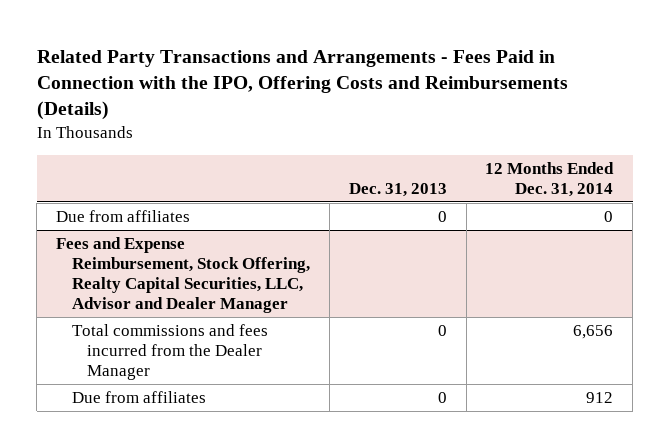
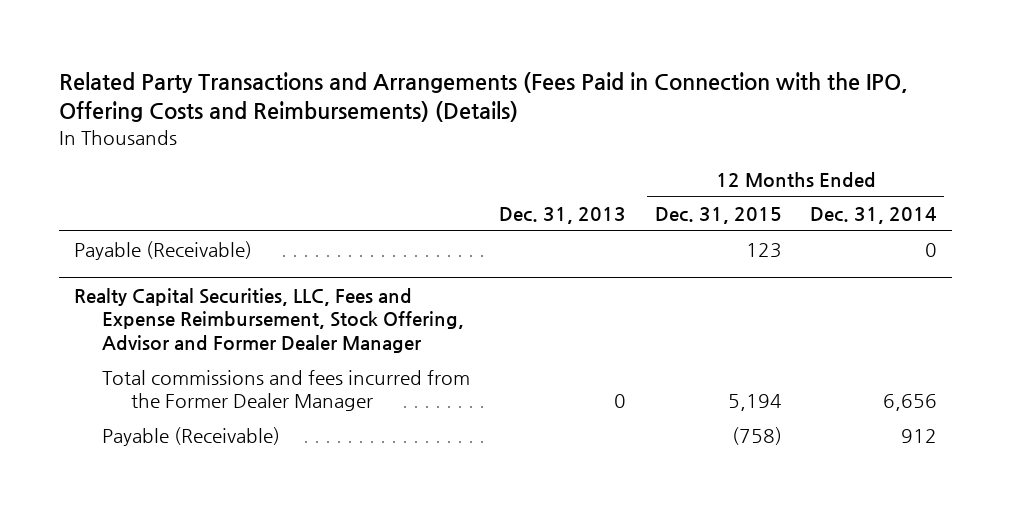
[36,49,568,121] Related Party Transactions and Arrangements - Fees Paid in Connection with the IPO, Offering Costs and Reimbursements (Details) -> [59,71,909,122] Related Party Transactions and Arrangements (Fees Paid in Connection with the IPO, Offering Costs and Reimbursements) (Details)
none -> [654,207,782,225] Dec. 31, 2015
[56,209,191,222] Due from affiliates -> none
[71,390,206,403] Due from affiliates -> none
none -> [73,240,252,260] Payable (Receivable)
[56,236,310,313] Fees and Expense Reimbursement, Stock Offering, Realty Capital Securities, LLC, Advisor and Dealer Manager -> [73,287,465,354] Realty Capital Securities, LLC, Fees and Expense Reimbursement, Stock Offering, Advisor and Former Dealer Manager
[71,323,268,380] Total commissions and fees incurred from the Dealer Manager -> [102,369,471,412] Total commissions and fees incurred from the Former Dealer Manager
none -> [102,426,281,446] Payable (Receivable)

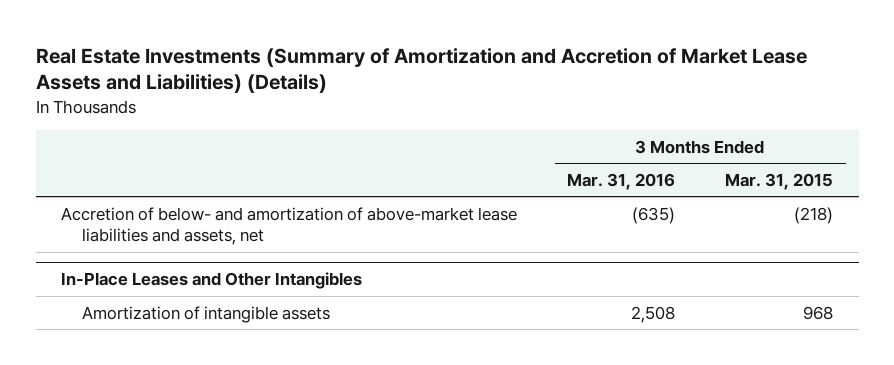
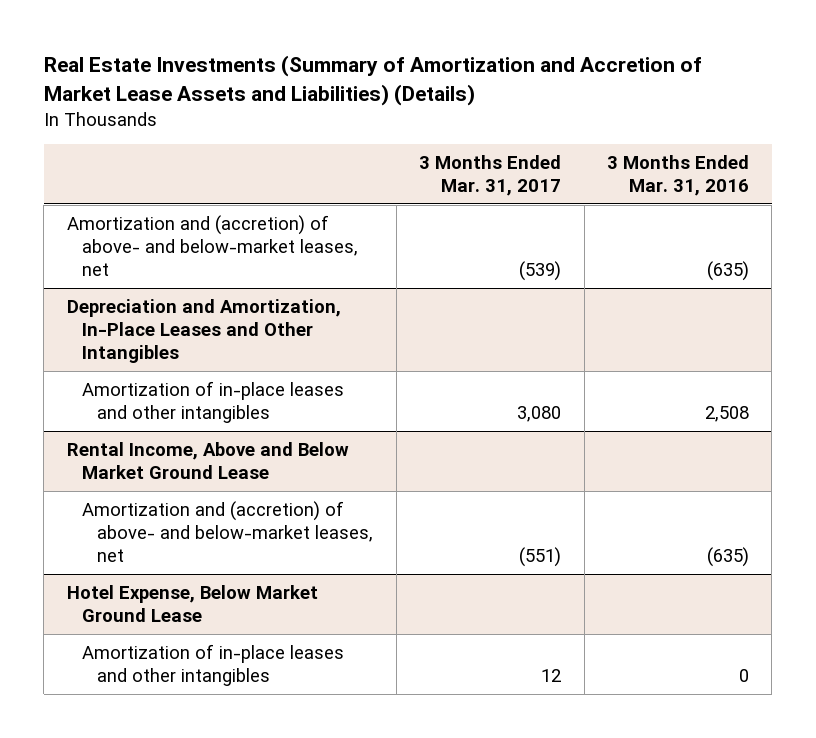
[725,172,834,190] Mar. 31, 2015 -> none
none -> [419,154,562,197] 3 Months Ended Mar. 31, 2017
[61,206,518,246] Accretion of below- and amortization of above-market lease liabilities and assets, net -> [66,214,358,277] Amortization and (accretion) of above- and below-market leases, net
[61,272,363,290] In-Place Leases and Other Intangibles -> [66,298,341,364] Depreciation and Amortization, In-Place Leases and Other Intangibles
[82,305,331,323] Amortization of intangible assets -> [81,380,344,424] Amortization of in-place leases and other intangibles
none -> [66,441,349,480] Rental Income, Above and Below Market Ground Lease
none -> [81,500,374,563] Amortization and (accretion) of above- and below-market leases, net
none -> [66,584,318,623] Hotel Expense, Below Market Ground Lease
none -> [81,643,344,687] Amortization of in-place leases and other intangibles

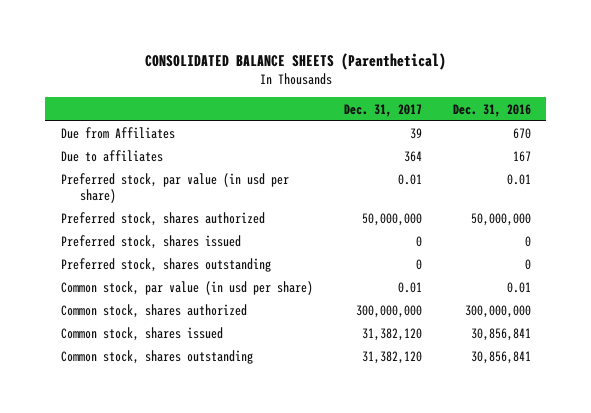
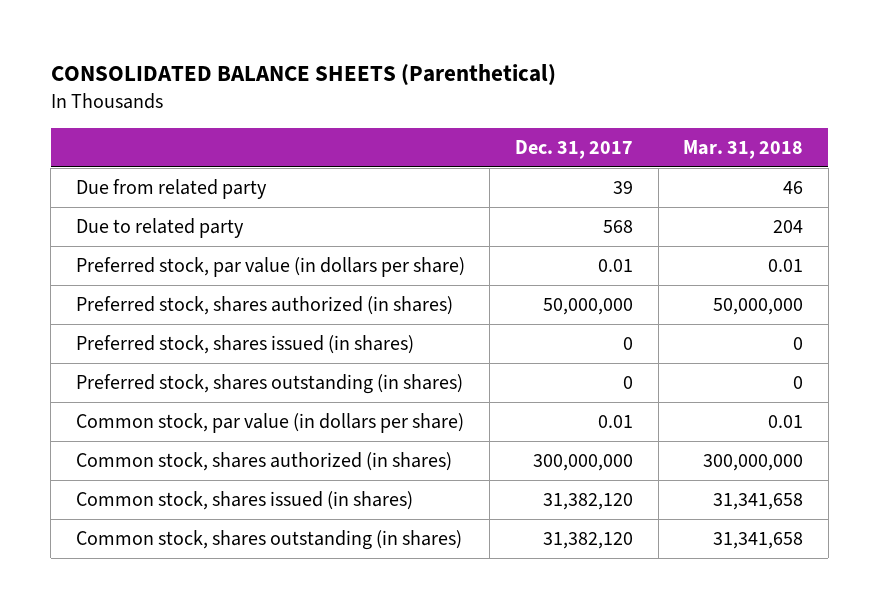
[452,103,531,117] Dec. 31, 2016 -> none
none -> [683,139,804,159] Mar. 31, 2018
[60,127,175,140] Due from Affiliates -> [75,178,267,199] Due from related party
[60,150,163,163] Due to affiliates -> [75,217,244,238] Due to related party
[403,151,422,163] 364 -> [603,219,634,233] 568
[60,173,289,204] Preferred stock, par value (in usd per share) -> [75,256,465,277] Preferred stock, par value (in dollars per share)
[60,212,265,227] Preferred stock, shares authorized -> [75,295,453,315] Preferred stock, shares authorized (in shares)
[60,235,241,250] Preferred stock, shares issued -> [75,334,414,354] Preferred stock, shares issued (in shares)
[60,258,271,273] Preferred stock, shares outstanding -> [75,373,463,394] Preferred stock, shares outstanding (in shares)
[60,281,313,296] Common stock, par value (in usd per share) -> [75,412,464,433] Common stock, par value (in dollars per share)
[60,304,247,319] Common stock, shares authorized -> [75,451,452,471] Common stock, shares authorized (in shares)
[60,327,223,342] Common stock, shares issued -> [75,490,413,510] Common stock, shares issued (in shares)
[60,350,253,365] Common stock, shares outstanding -> [75,529,462,550] Common stock, shares outstanding (in shares)

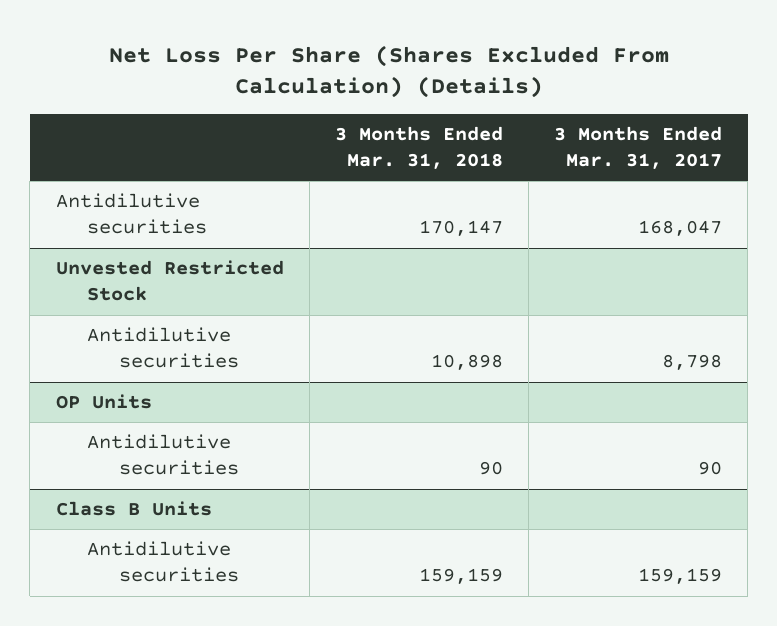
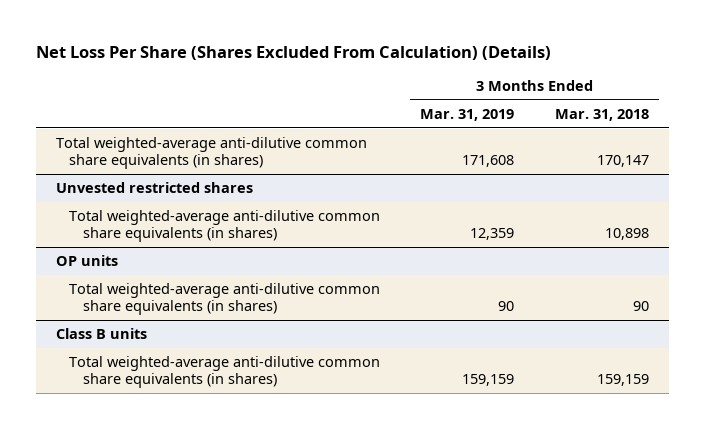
[553,125,722,170] 3 Months Ended Mar. 31, 2017 -> none
none -> [420,109,515,122] Mar. 31, 2019
[55,193,208,235] Antidilutive securities -> [55,137,367,170] Total weighted-average anti-dilutive common share equivalents (in shares)
[55,260,284,302] Unvested Restricted Stock -> [55,182,253,194] Unvested restricted shares
[87,327,239,369] Antidilutive securities -> [69,210,381,243] Total weighted-average anti-dilutive common share equivalents (in shares)
[55,394,152,410] OP Units -> [55,255,118,267] OP units
[87,434,239,476] Antidilutive securities -> [69,283,381,316] Total weighted-average anti-dilutive common share equivalents (in shares)
[55,501,212,517] Class B Units -> [55,328,147,340] Class B units
[87,541,239,583] Antidilutive securities -> [69,356,381,389] Total weighted-average anti-dilutive common share equivalents (in shares)

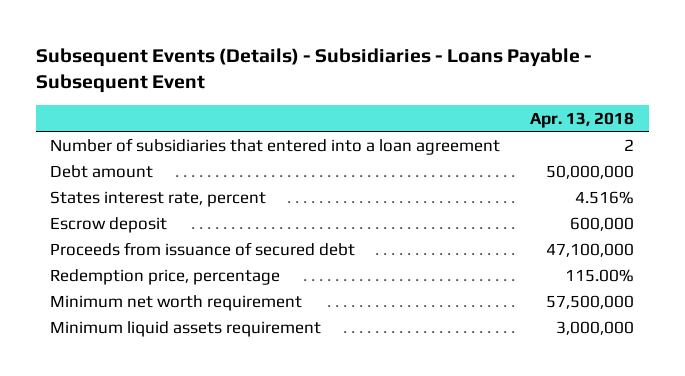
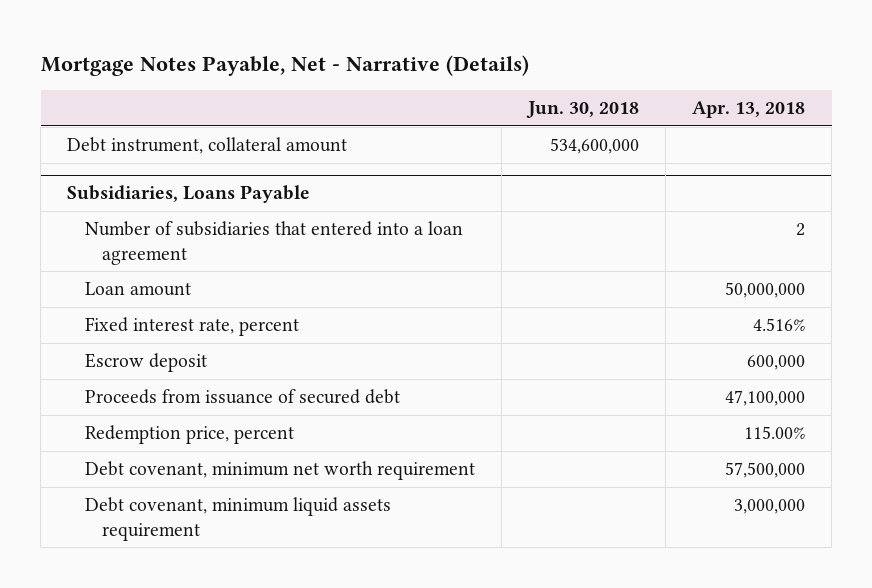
[35,47,592,94] Subsequent Events (Details) - Subsidiaries - Loans Payable - Subsequent Event -> [40,54,529,76] Mortgage Notes Payable, Net - Narrative (Details)
none -> [525,100,639,118] Jun. 30, 2018
none -> [67,137,348,155] Debt instrument, collateral amount
none -> [67,185,311,204] Subsidiaries, Loans Payable
[50,164,154,178] Debt amount -> [84,282,191,297] Loan amount
[50,190,267,207] States interest rate, percent -> [84,317,299,337] Fixed interest rate, percent
[50,268,281,285] Redemption price, percentage -> [84,425,294,445] Redemption price, percent
[50,294,303,311] Minimum net worth requirement -> [84,461,475,481] Debt covenant, minimum net worth requirement
[50,320,322,337] Minimum liquid assets requirement -> [84,497,391,541] Debt covenant, minimum liquid assets requirement

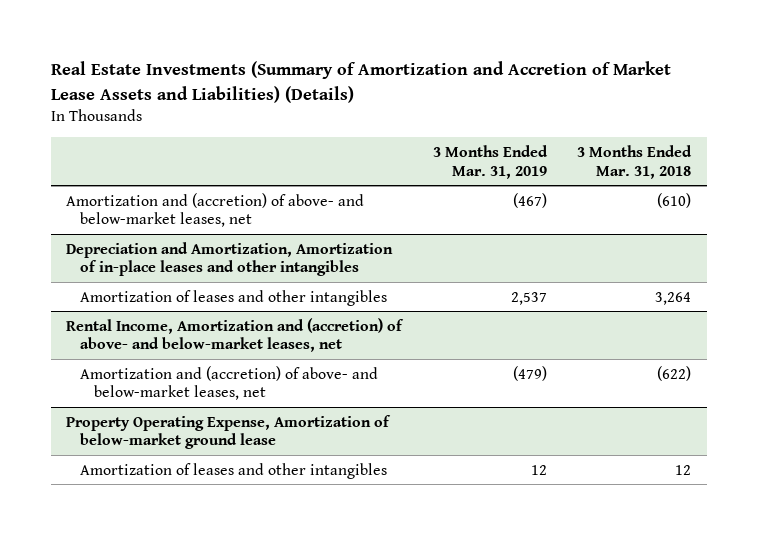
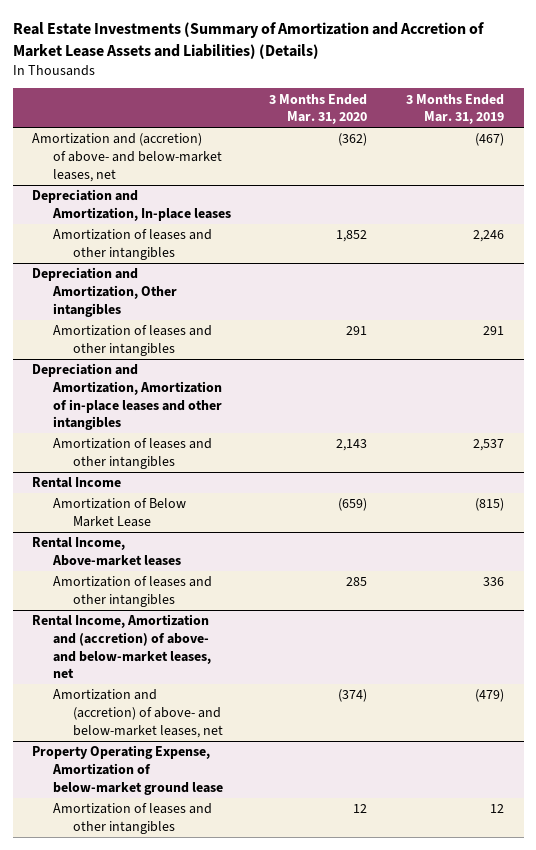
[577,144,693,179] 3 Months Ended Mar. 31, 2018 -> none
none -> [269,93,368,125] 3 Months Ended Mar. 31, 2020
none -> [31,189,231,221] Depreciation and Amortization, In-place leases
none -> [52,229,212,260] Amortization of leases and other intangibles
none -> [31,267,177,317] Depreciation and Amortization, Other intangibles
none -> [52,325,212,356] Amortization of leases and other intangibles
none -> [31,477,121,489] Rental Income
none -> [52,498,186,527] Amortization of Below Market Lease
none -> [31,537,181,566] Rental Income, Above-market leases
none -> [52,576,212,607] Amortization of leases and other intangibles

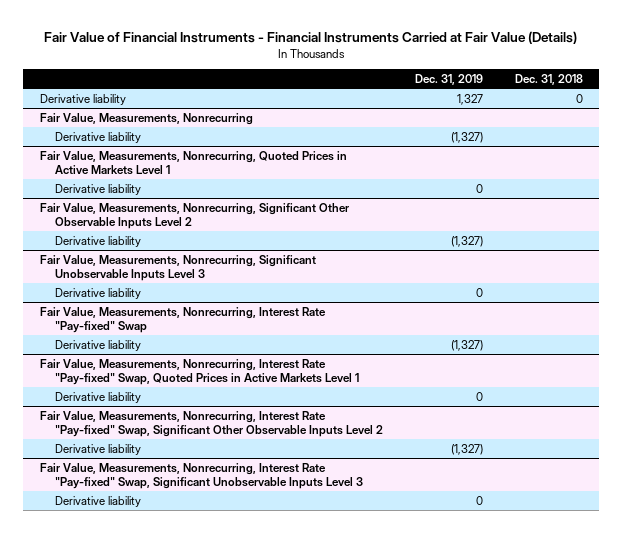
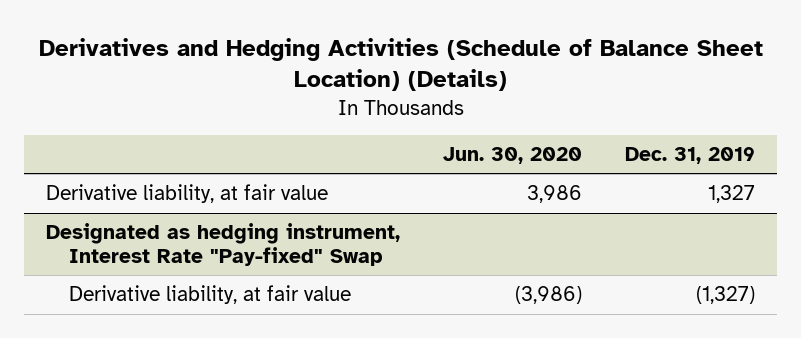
[44,30,578,44] Fair Value of Financial Instruments - Financial Instruments Carried at Fair Value (Details) -> [38,37,763,92] Derivatives and Hedging Activities (Schedule of Balance Sheet Location) (Details)
[514,74,583,86] Dec. 31, 2018 -> none
none -> [443,146,583,164] Jun. 30, 2020
[39,112,253,125] Fair Value, Measurements, Nonrecurring -> none
[39,150,347,175] Fair Value, Measurements, Nonrecurring, Quoted Prices in Active Markets Level 1 -> none
[54,183,141,195] Derivative liability -> none
[39,202,349,229] Fair Value, Measurements, Nonrecurring, Significant Other Observable Inputs Level 2 -> none
[54,235,141,247] Derivative liability -> none
[39,254,316,281] Fair Value, Measurements, Nonrecurring, Significant Unobservable Inputs Level 3 -> none
[54,287,141,299] Derivative liability -> none
[39,306,326,333] Fair Value, Measurements, Nonrecurring, Interest Rate "Pay-fixed" Swap -> none
[54,339,141,351] Derivative liability -> none
[39,358,359,385] Fair Value, Measurements, Nonrecurring, Interest Rate "Pay-fixed" Swap, Quoted Prices in Active Markets Level 1 -> none
[54,391,141,403] Derivative liability -> none
[39,410,383,437] Fair Value, Measurements, Nonrecurring, Interest Rate "Pay-fixed" Swap, Significant Other Observable Inputs Level 2 -> none
[54,443,141,455] Derivative liability -> none
[39,462,363,489] Fair Value, Measurements, Nonrecurring, Interest Rate "Pay-fixed" Swap, Significant Unobservable Inputs Level 3 -> none
[54,495,141,507] Derivative liability -> none
[39,93,126,105] Derivative liability -> [45,184,328,204] Derivative liability, at fair value
none -> [45,223,400,266] Designated as hedging instrument, Interest Rate "Pay-fixed" Swap
[54,131,141,143] Derivative liability -> [68,285,351,305] Derivative liability, at fair value

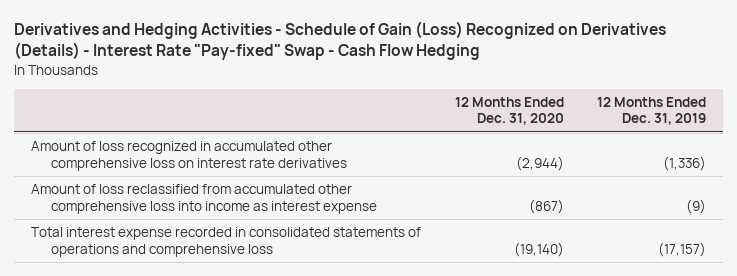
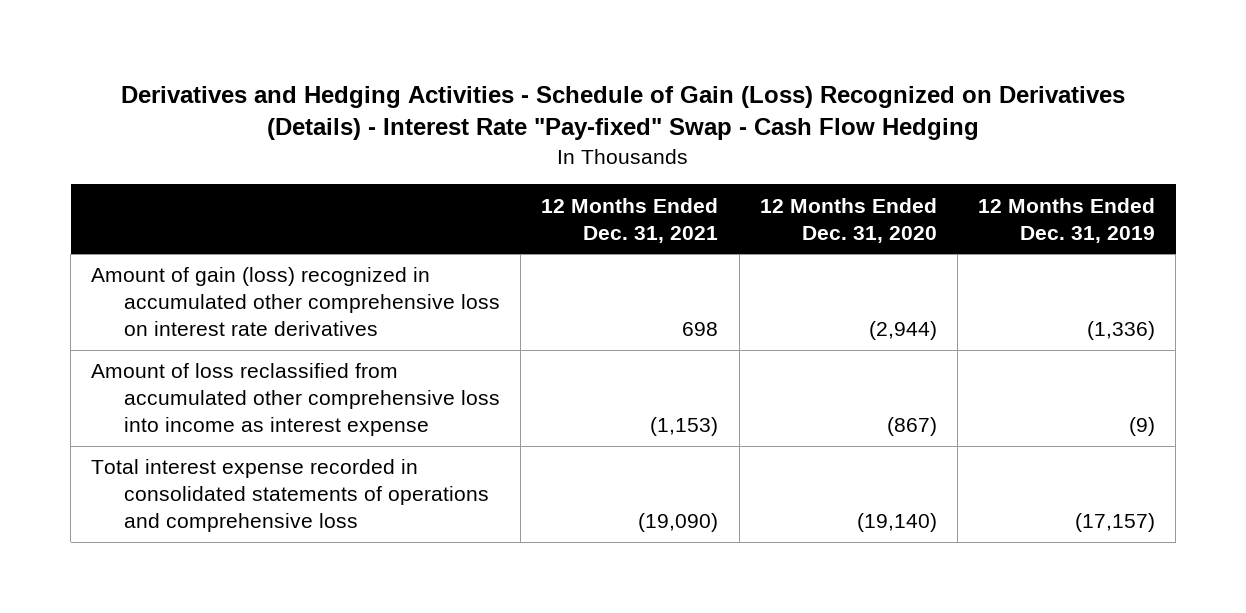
none -> [541,197,719,243] 12 Months Ended Dec. 31, 2021
[30,141,347,171] Amount of loss recognized in accumulated other comprehensive loss on interest rate derivatives -> [91,267,501,337] Amount of gain (loss) recognized in accumulated other comprehensive loss on interest rate derivatives

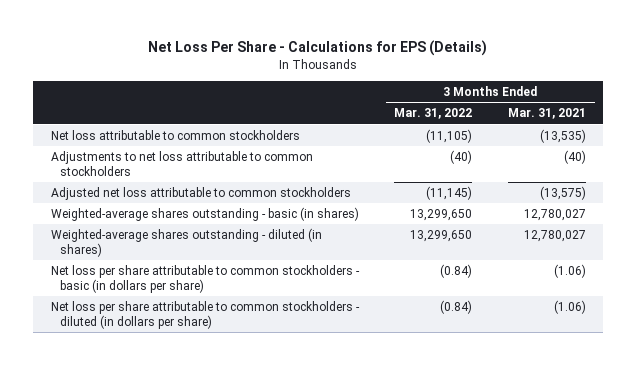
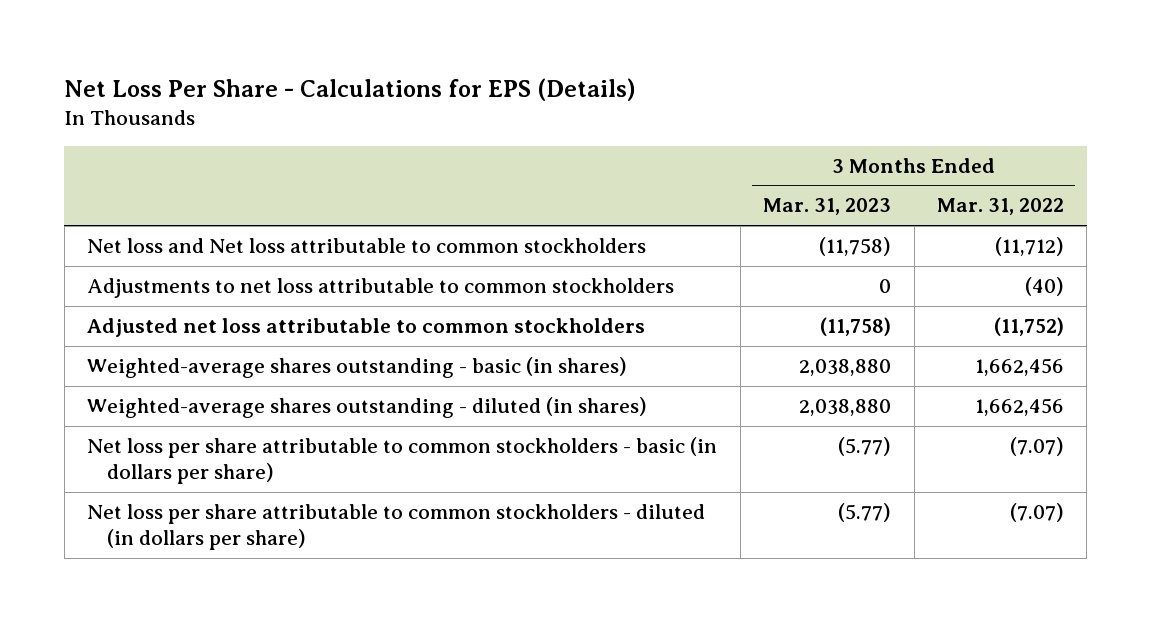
[507,108,586,120] Mar. 31, 2021 -> none
none -> [763,198,892,216] Mar. 31, 2023
[51,129,301,140] Net loss attributable to common stockholders -> [87,238,647,254] Net loss and Net loss attributable to common stockholders
[426,128,473,143] (11,105) -> [994,237,1064,257] (11,712)
[426,185,473,200] (11,145) -> [993,317,1064,337] (11,752)
[410,208,473,221] 13,299,650 -> [974,358,1064,377] 1,662,456
[410,229,473,242] 13,299,650 -> [974,398,1064,417] 1,662,456
[440,263,473,278] (0.84) -> [1009,437,1064,457] (7.07)
[440,299,473,314] (0.84) -> [1009,503,1064,523] (7.07)

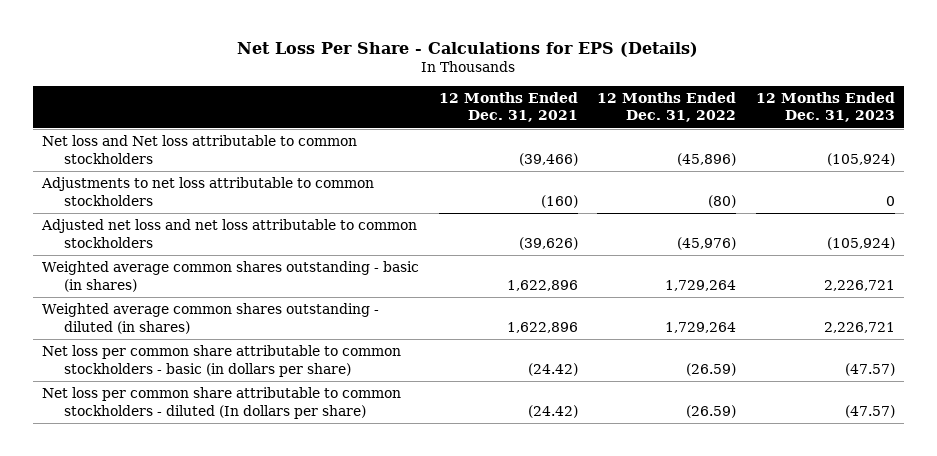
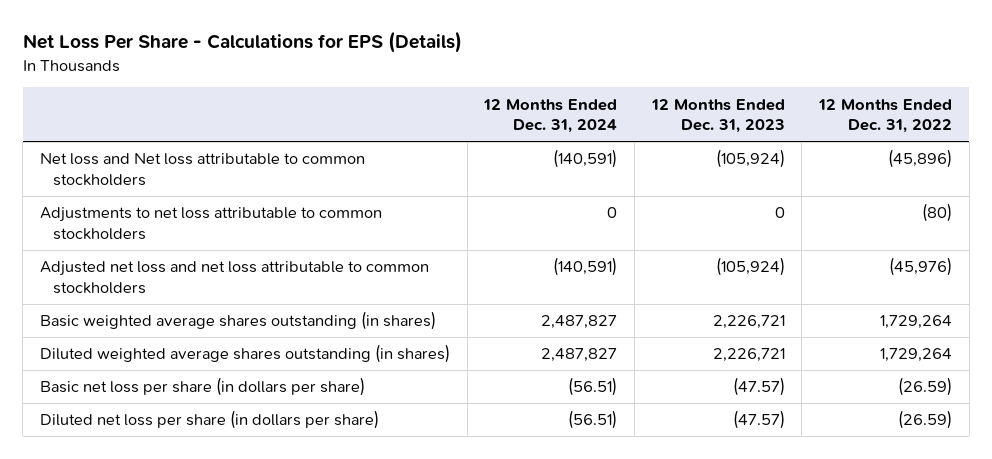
[438,92,578,123] 12 Months Ended Dec. 31, 2021 -> none
none -> [483,98,618,134] 12 Months Ended Dec. 31, 2024
[42,261,420,292] Weighted average common shares outstanding - basic (in shares) -> [40,311,437,331] Basic weighted average shares outstanding (in shares)
[42,303,380,334] Weighted average common shares outstanding - diluted (in shares) -> [40,344,451,364] Diluted weighted average shares outstanding (in shares)
[42,345,402,377] Net loss per common share attributable to common stockholders - basic (in dollars per share) -> [40,377,366,397] Basic net loss per share (in dollars per share)
[42,387,402,419] Net loss per common share attributable to common stockholders - diluted (In dollars per share) -> [40,410,380,430] Diluted net loss per share (in dollars per share)

